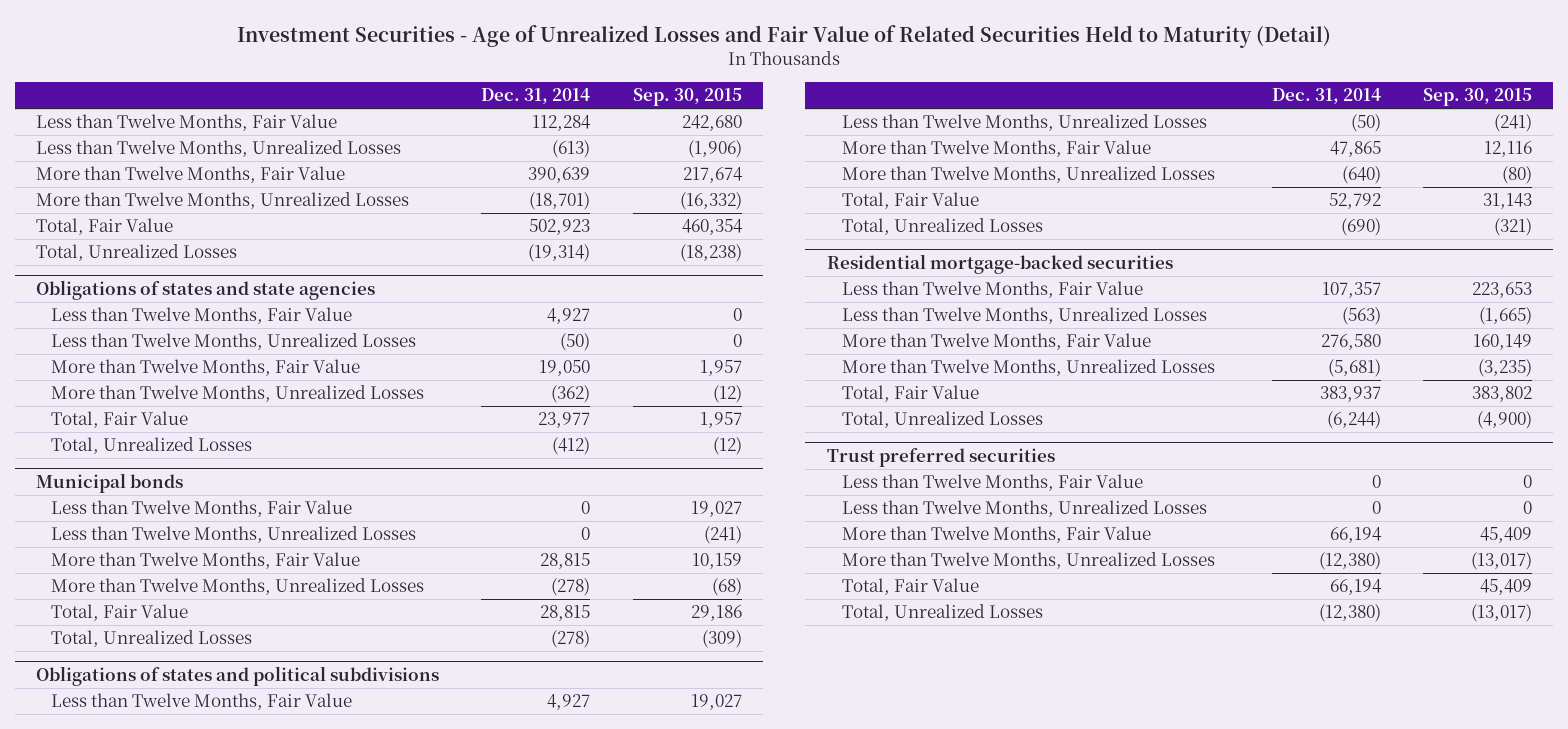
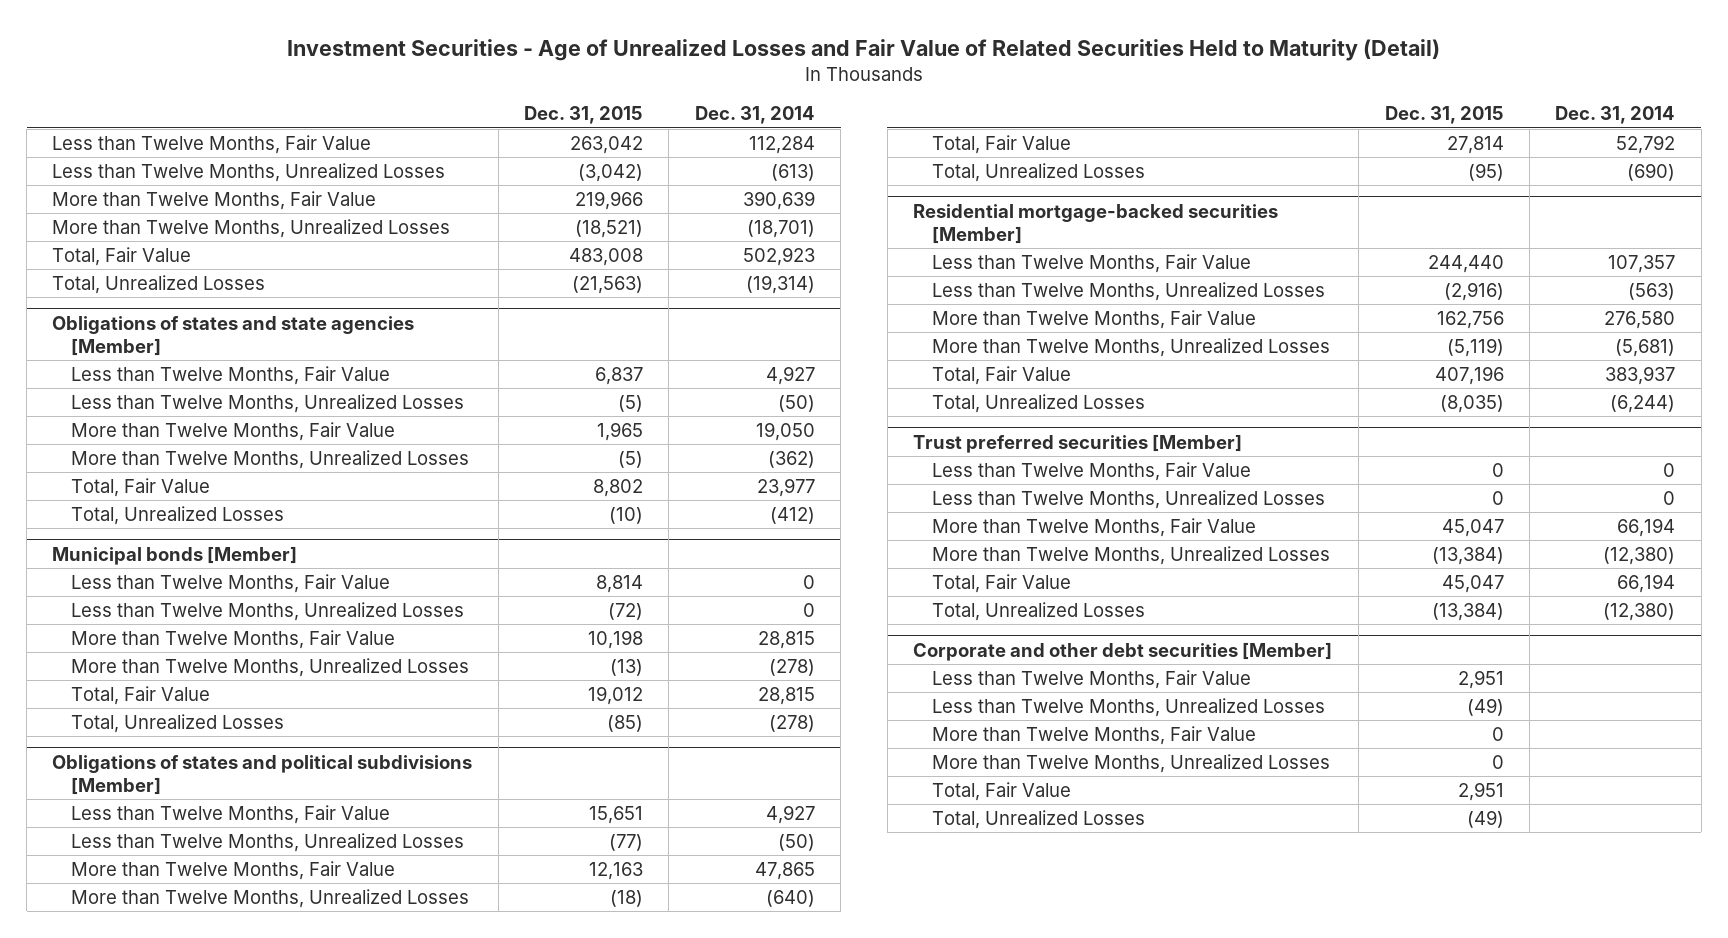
[632,88,742,107] Sep. 30, 2015 -> none
none -> [524,106,644,125] Dec. 31, 2015
[36,280,376,301] Obligations of states and state agencies -> [52,315,415,357] Obligations of states and state agencies [Member]
[36,473,184,494] Municipal bonds -> [52,545,298,565] Municipal bonds [Member]
[36,666,440,687] Obligations of states and political subdivisions -> [52,754,473,796] Obligations of states and political subdivisions [Member]
[826,254,1173,275] Residential mortgage-backed securities -> [912,203,1278,245] Residential mortgage-backed securities [Member]
[826,448,1055,468] Trust preferred securities -> [912,433,1242,453] Trust preferred securities [Member]
none -> [912,641,1332,661] Corporate and other debt securities [Member]
none -> [931,669,1251,689] Less than Twelve Months, Fair Value
none -> [931,697,1325,717] Less than Twelve Months, Unrealized Losses
none -> [931,725,1256,745] More than Twelve Months, Fair Value
none -> [931,753,1330,773] More than Twelve Months, Unrealized Losses
none -> [931,781,1071,801] Total, Fair Value
none -> [931,809,1145,829] Total, Unrealized Losses

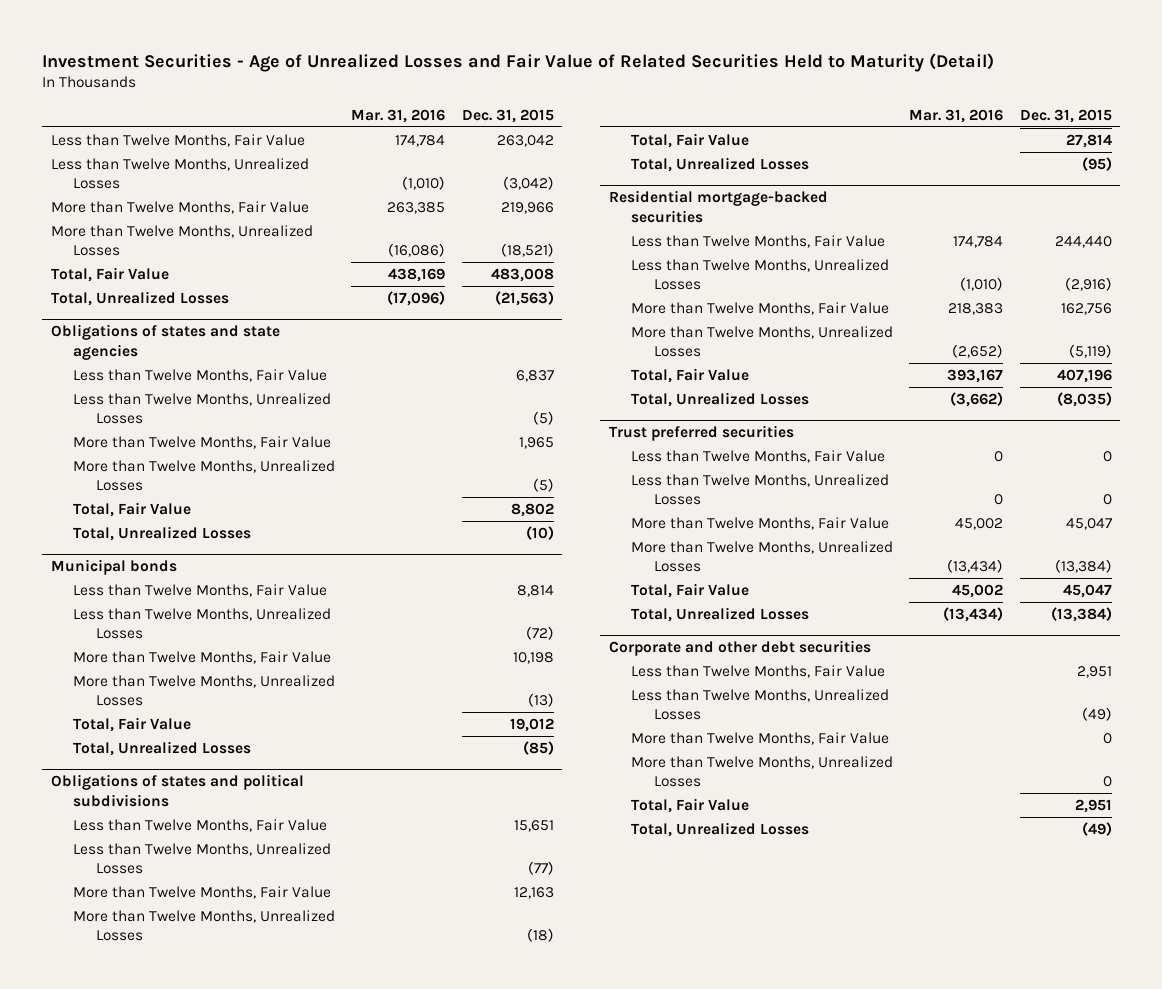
[694,106,815,125] Dec. 31, 2014 -> none
none -> [351,108,446,123] Mar. 31, 2016
[52,315,415,357] Obligations of states and state agencies [Member] -> [50,324,280,361] Obligations of states and state agencies
[52,545,298,565] Municipal bonds [Member] -> [50,559,177,576] Municipal bonds
[52,754,473,796] Obligations of states and political subdivisions [Member] -> [50,774,304,808] Obligations of states and political subdivisions
[912,203,1278,245] Residential mortgage-backed securities [Member] -> [608,190,828,224] Residential mortgage-backed securities
[912,433,1242,453] Trust preferred securities [Member] -> [608,425,794,442] Trust preferred securities
[912,641,1332,661] Corporate and other debt securities [Member] -> [608,640,871,657] Corporate and other debt securities

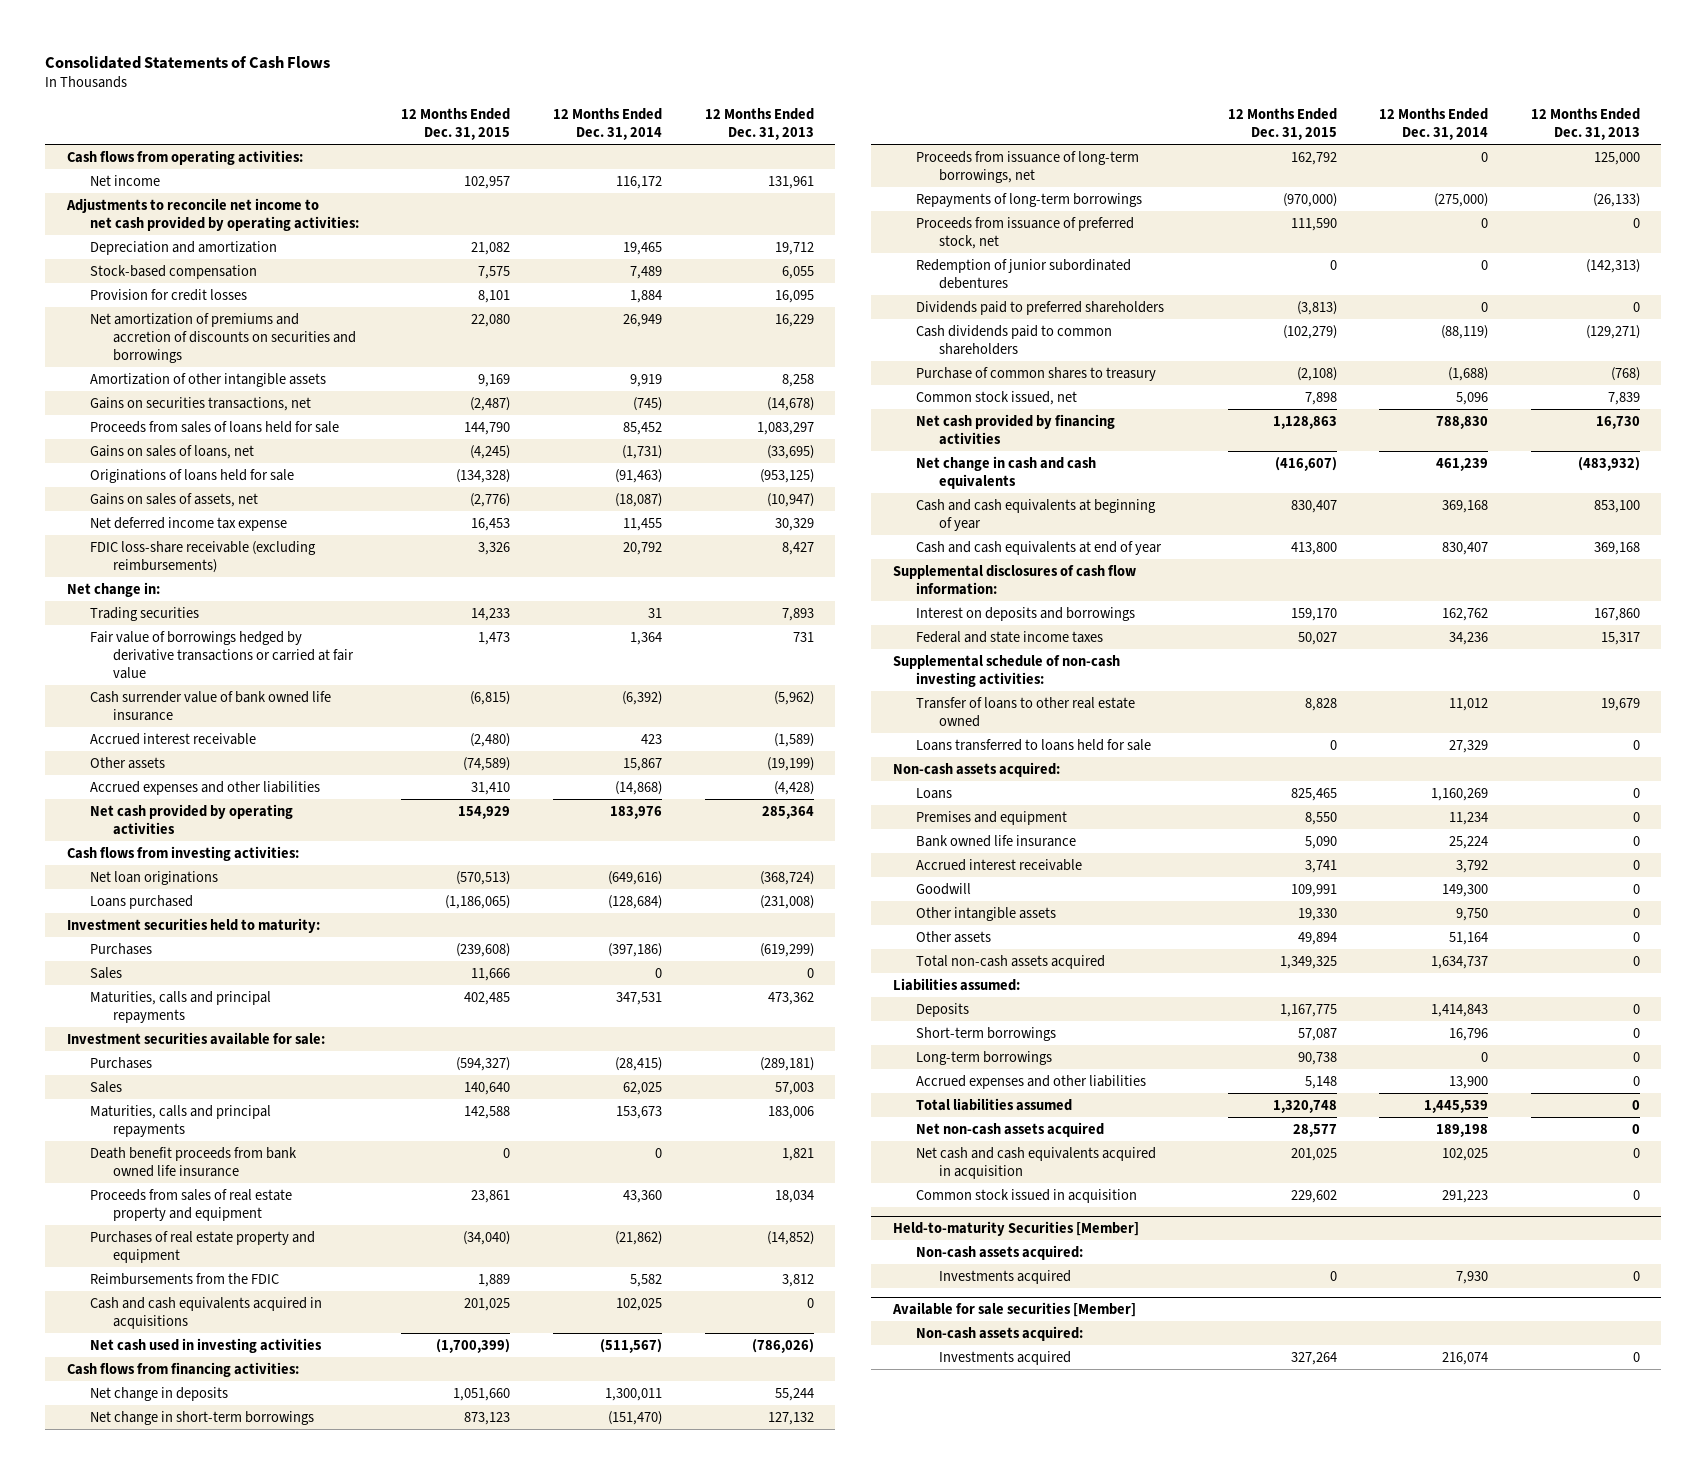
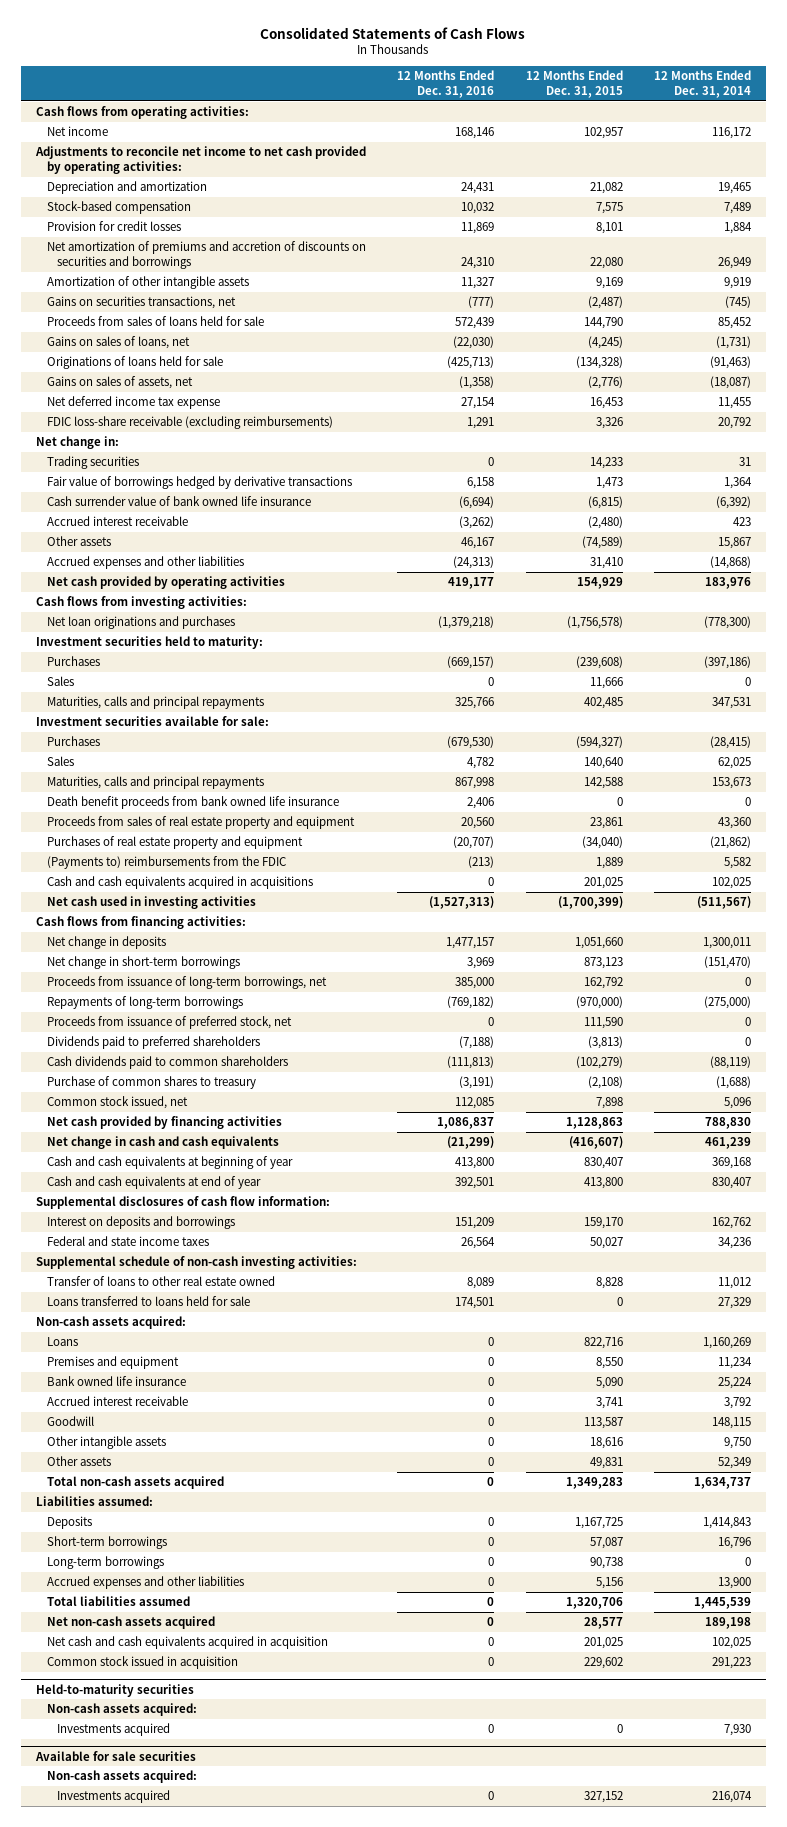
[704,107,814,140] 12 Months Ended Dec. 31, 2013 -> none
none -> [397,70,495,99] 12 Months Ended Dec. 31, 2016
[89,630,354,680] Fair value of borrowings hedged by derivative transactions or carried at fair value -> [46,476,352,490] Fair value of borrowings hedged by derivative transactions
[89,894,193,909] Loans purchased -> none
[89,870,218,885] Net loan originations -> [46,616,235,630] Net loan originations and purchases
[456,870,511,885] (570,513) -> [566,616,623,630] (1,756,578)
[608,870,663,885] (649,616) -> [703,616,751,630] (778,300)
[89,1272,279,1285] Reimbursements from the FDIC -> [46,856,286,870] (Payments to) reimbursements from the FDIC
[915,258,1131,289] Redemption of junior subordinated debentures -> none
[1290,787,1337,801] 825,465 -> [583,1337,623,1350] 822,716
[1290,883,1337,897] 109,991 -> [583,1417,623,1430] 113,587
[1442,883,1489,897] 149,300 -> [711,1417,751,1430] 148,115
[1297,907,1337,921] 19,330 -> [589,1437,623,1450] 18,616
[1297,931,1337,945] 49,894 -> [589,1457,623,1470] 49,831
[1449,931,1489,945] 51,164 -> [717,1457,751,1470] 52,349
[1279,955,1337,969] 1,349,325 -> [565,1477,623,1490] 1,349,283
[1279,1003,1337,1017] 1,167,775 -> [574,1517,623,1530] 1,167,725
[1304,1075,1337,1089] 5,148 -> [595,1577,623,1590] 5,156
[1272,1099,1337,1113] 1,320,748 -> [565,1597,623,1610] 1,320,706
[892,1220,1139,1236] Held-to-maturity Securities [Member] -> [36,1683,195,1697] Held-to-maturity securities
[891,1301,1136,1317] Available for sale securities [Member] -> [35,1750,197,1761] Available for sale securities
[1290,1351,1337,1365] 327,264 -> [583,1791,623,1804] 327,152

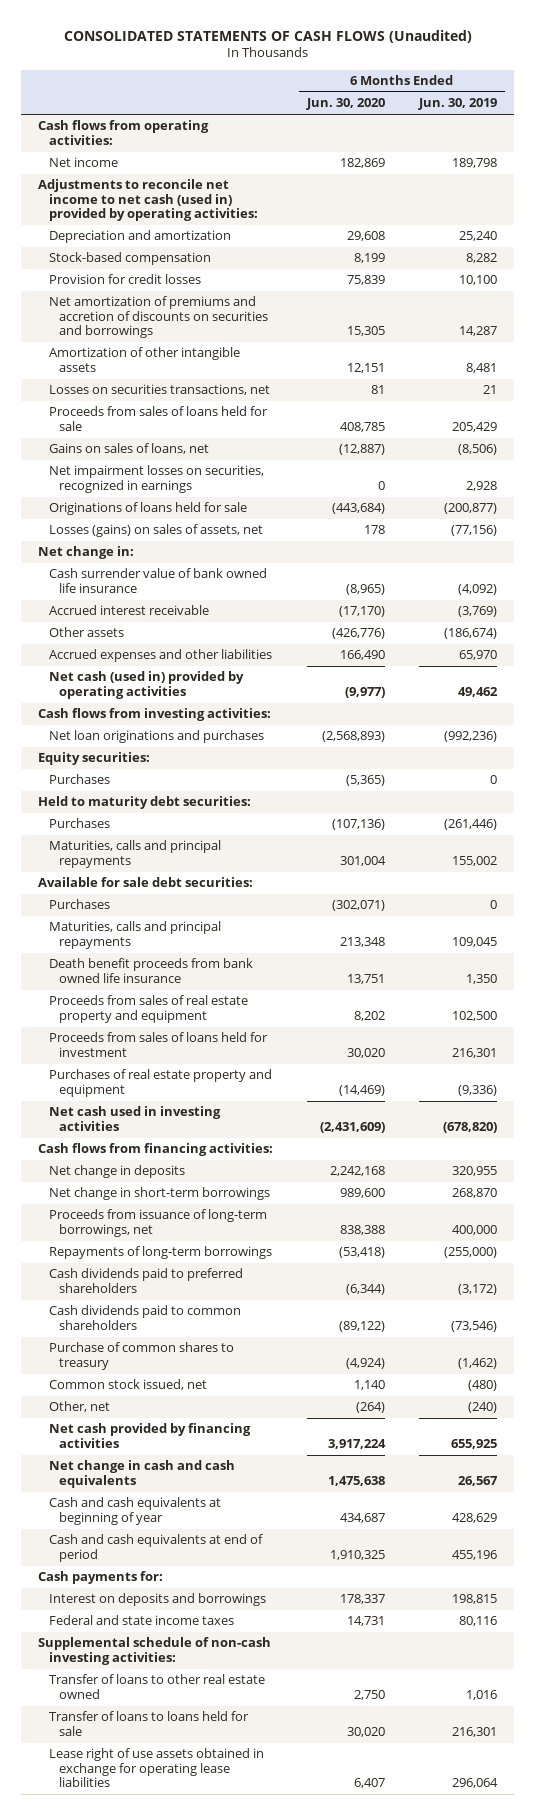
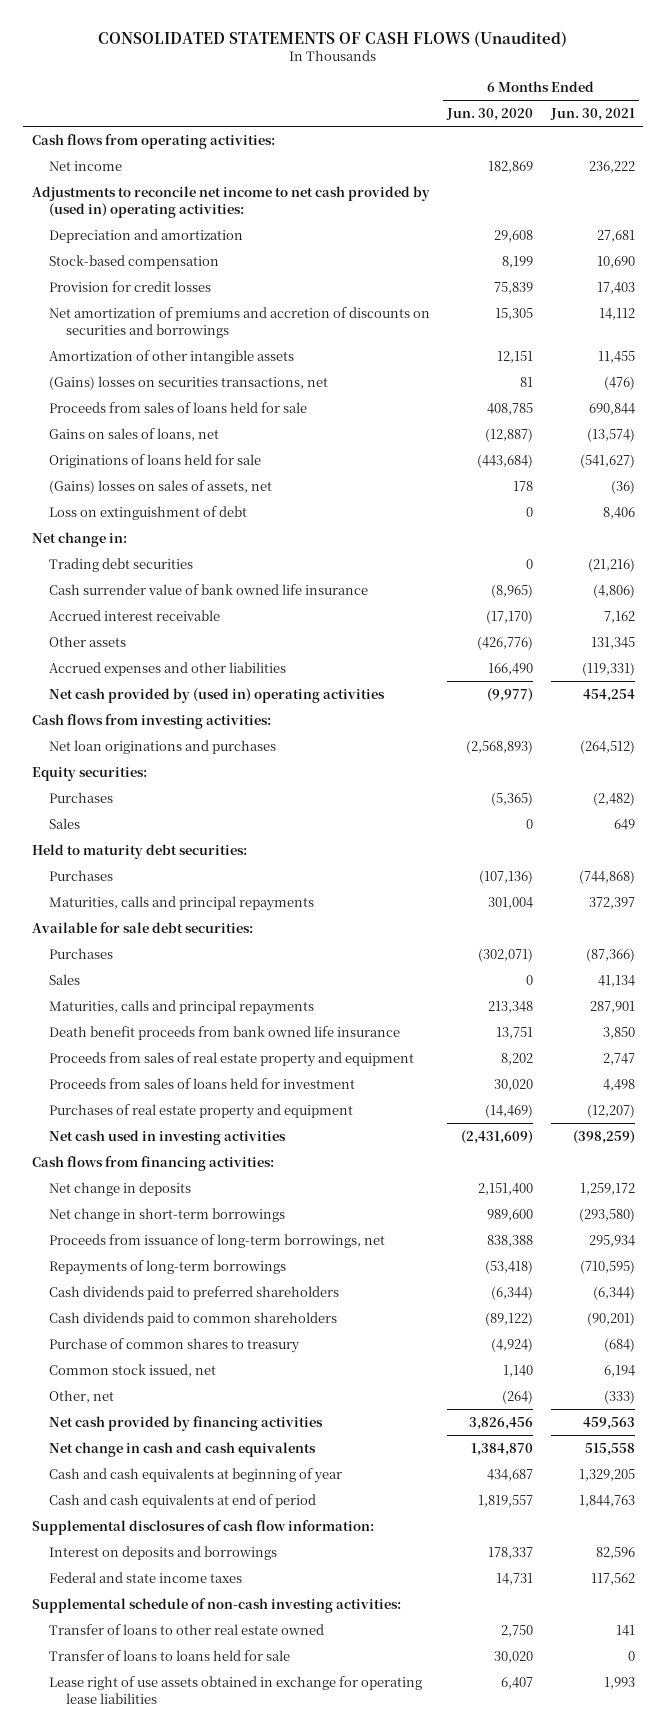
[418,98,498,111] Jun. 30, 2019 -> none
none -> [549,108,635,122] Jun. 30, 2021
[38,179,258,222] Adjustments to reconcile net income to net cash (used in) provided by operating activities: -> [31,185,430,218] Adjustments to reconcile net income to net cash provided by (used in) operating activities:
[48,384,270,396] Losses on securities transactions, net -> [48,375,328,390] (Gains) losses on securities transactions, net
[48,465,264,493] Net impairment losses on securities, recognized in earnings -> none
[48,524,263,538] Losses (gains) on sales of assets, net -> [48,479,272,494] (Gains) losses on sales of assets, net
none -> [48,505,247,520] Loss on extinguishment of debt
none -> [48,557,193,572] Trading debt securities
[48,671,244,699] Net cash (used in) provided by operating activities -> [48,687,385,703] Net cash provided by (used in) operating activities
none -> [48,817,80,829] Sales
none -> [48,973,80,985] Sales
[330,1166,386,1177] 2,242,168 -> [478,1182,534,1195] 2,151,400
[328,1438,387,1449] 3,917,224 -> [469,1416,534,1430] 3,826,456
[328,1475,386,1486] 1,475,638 -> [471,1442,534,1456] 1,384,870
[38,1571,164,1585] Cash payments for: -> none
[330,1549,386,1560] 1,910,325 -> [478,1494,534,1507] 1,819,557
none -> [31,1519,374,1535] Supplemental disclosures of cash flow information:

